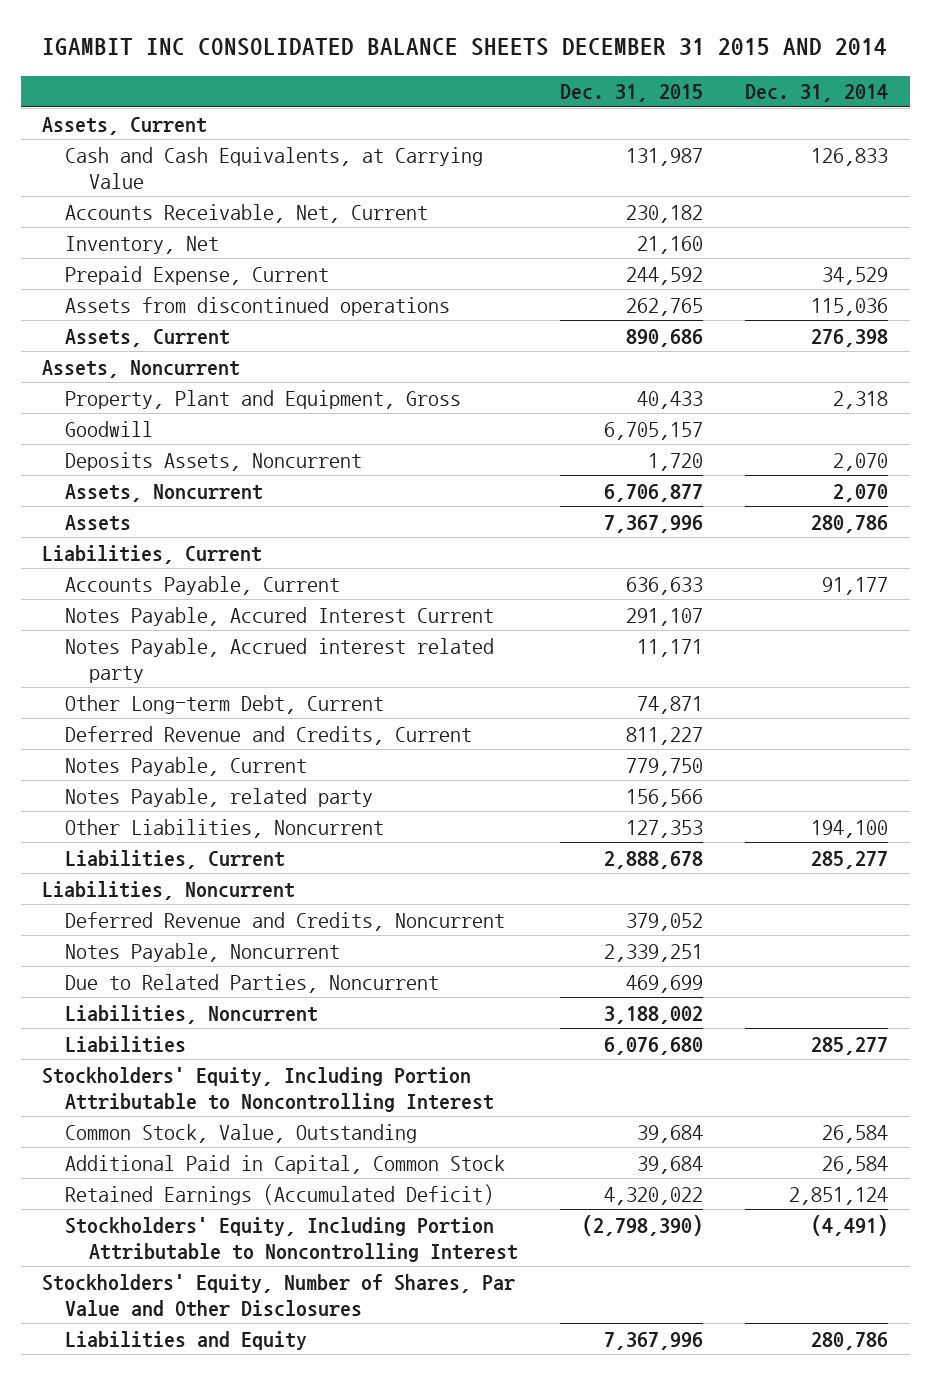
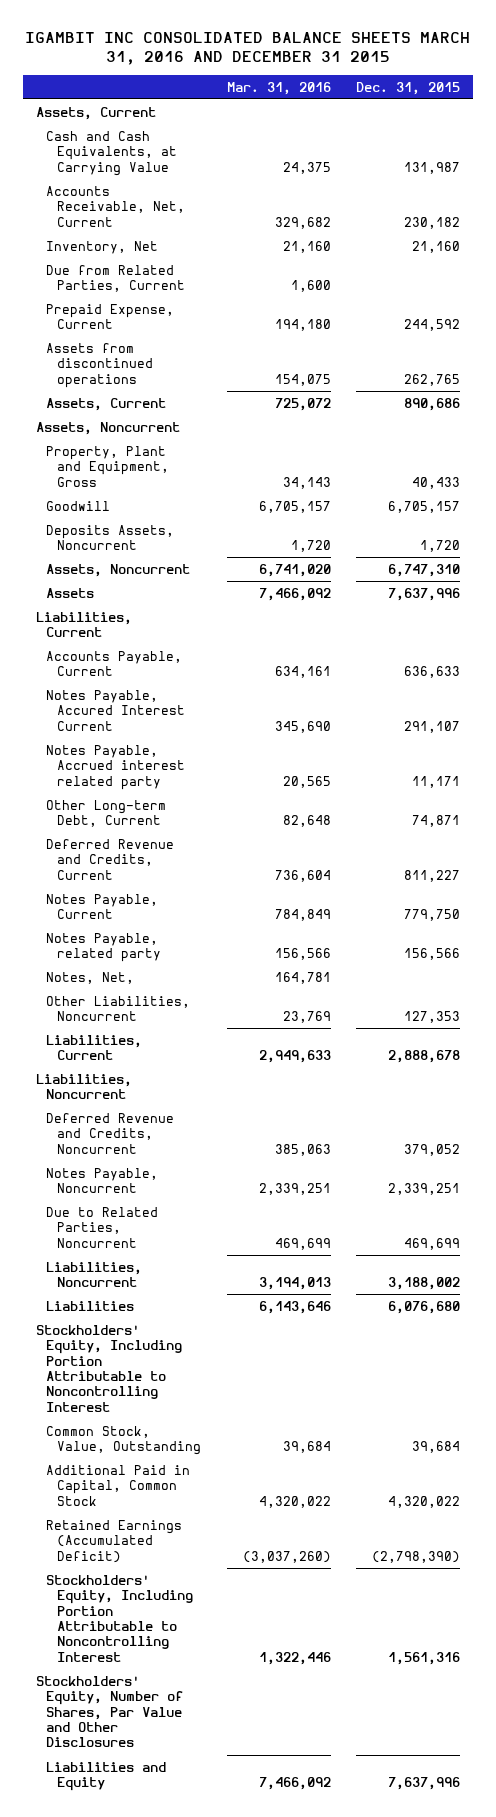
[42,38,888,57] IGAMBIT INC CONSOLIDATED BALANCE SHEETS DECEMBER 31 2015 AND 2014 -> [24,31,470,66] IGAMBIT INC CONSOLIDATED BALANCE SHEETS MARCH 31, 2016 AND DECEMBER 31 2015
[745,84,889,103] Dec. 31, 2014 -> none
none -> [226,81,331,95] Mar. 31, 2016
none -> [46,264,186,293] Due from Related Parties, Current
[604,483,704,502] 6,706,877 -> [387,563,460,577] 6,747,310
[604,514,704,533] 7,367,996 -> [387,587,460,601] 7,637,996
none -> [46,971,135,984] Notes, Net,
[637,1155,704,1174] 39,684 -> [387,1495,460,1508] 4,320,022
[604,1186,704,1205] 4,320,022 -> [371,1550,460,1563] (2,798,390)
[582,1214,704,1236] (2,798,390) -> [387,1651,460,1665] 1,561,316
[604,1331,704,1350] 7,367,996 -> [387,1777,460,1791] 7,637,996

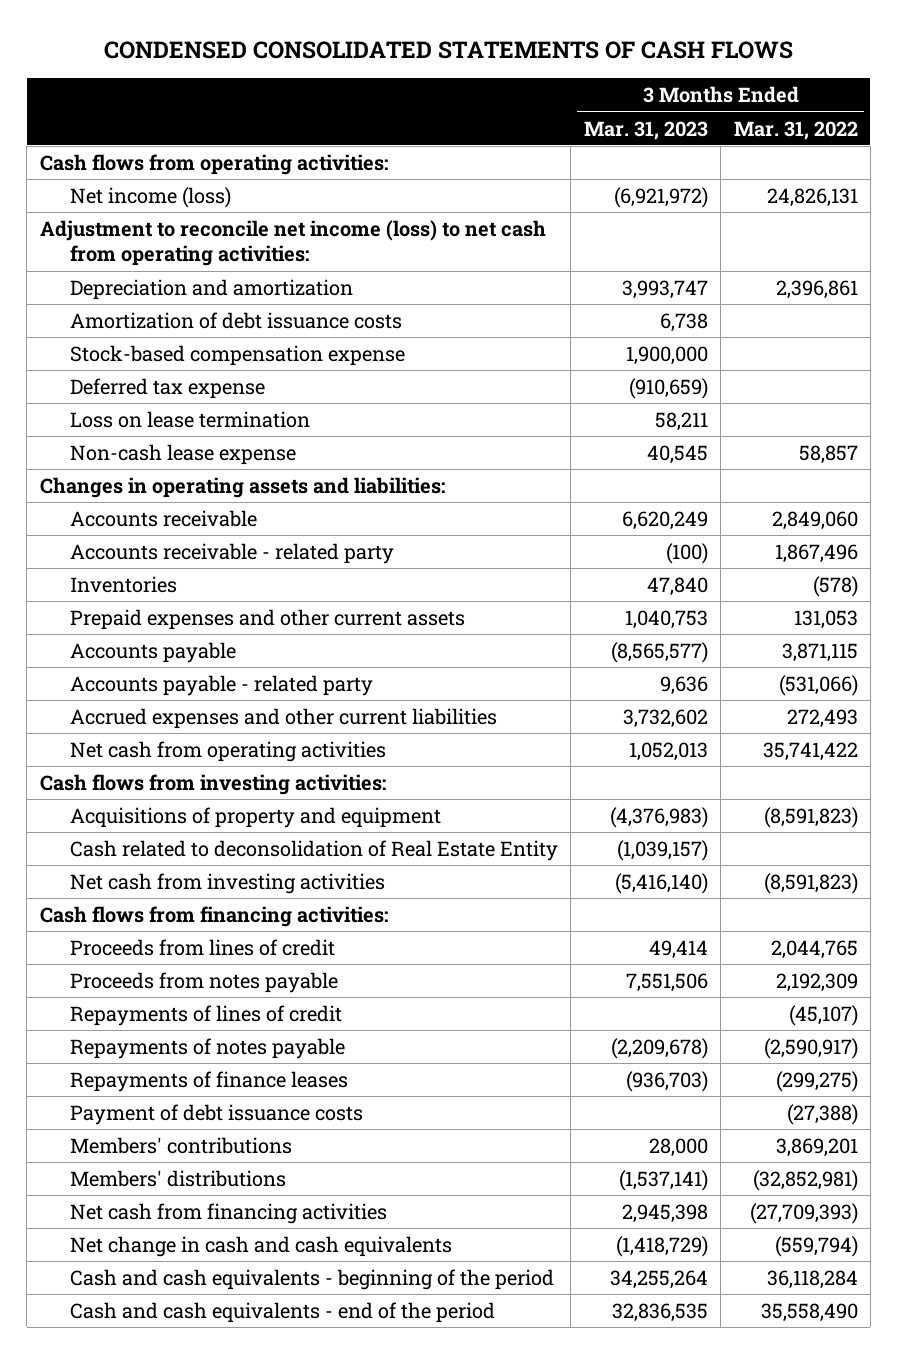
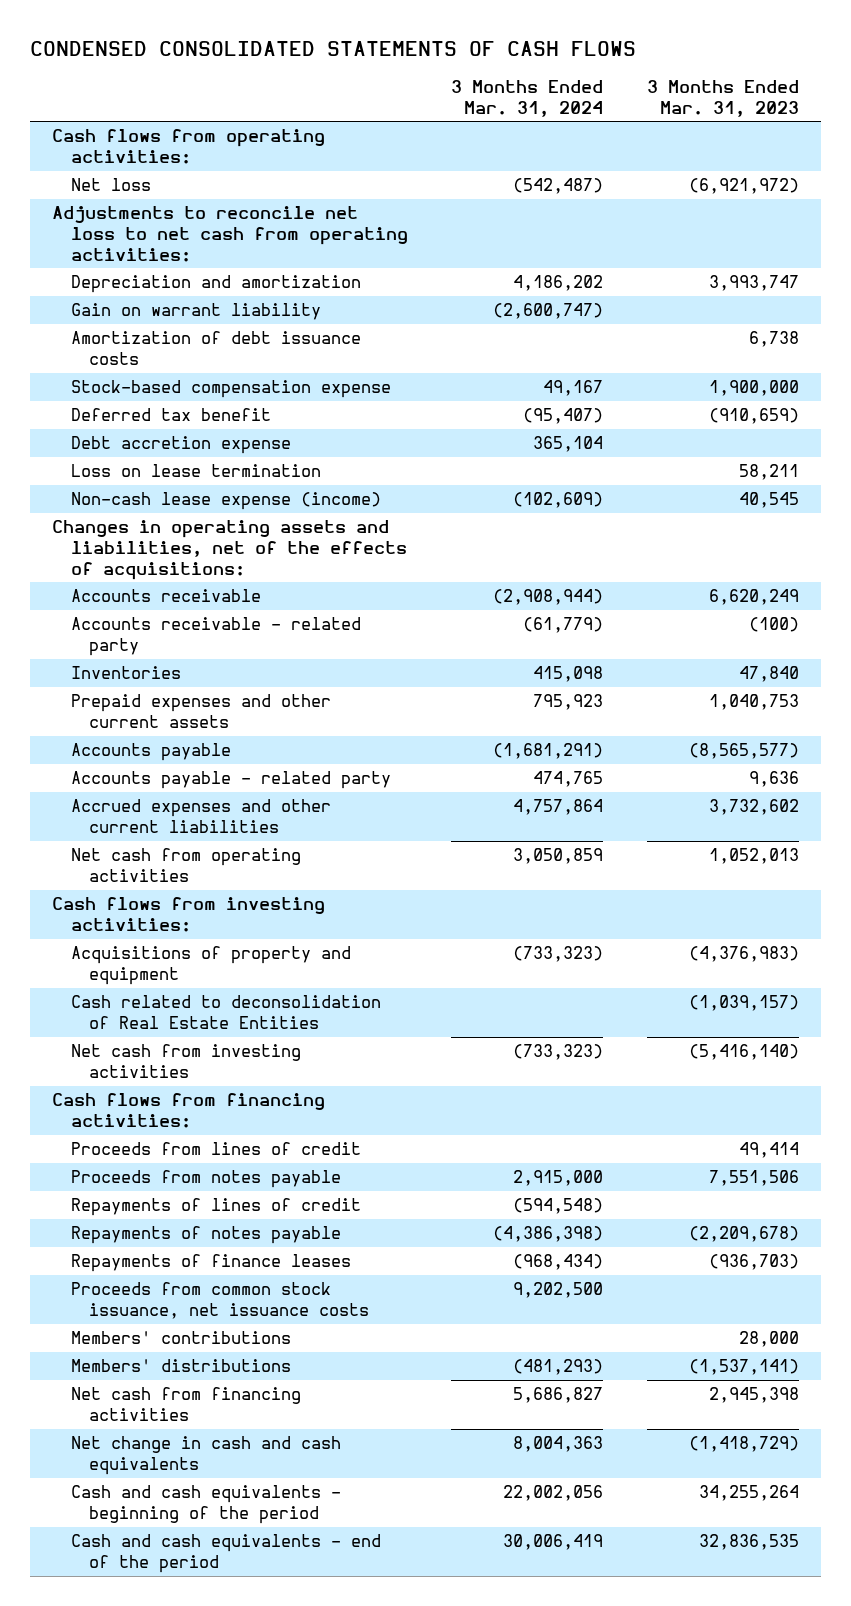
[733,120,858,140] Mar. 31, 2022 -> none
none -> [451,79,604,117] 3 Months Ended Mar. 31, 2024
[70,186,232,208] Net income (loss) -> [70,178,151,192] Net loss
[39,219,546,267] Adjustment to reconcile net income (loss) to net cash from operating activities: -> [52,206,408,262] Adjustments to reconcile net loss to net cash from operating activities:
none -> [70,303,321,321] Gain on warrant liability
[70,377,266,399] Deferred tax expense -> [70,408,271,422] Deferred tax benefit
none -> [70,436,291,455] Debt accretion expense
[70,443,297,465] Non-cash lease expense -> [70,492,381,511] Non-cash lease expense (income)
[39,476,445,498] Changes in operating assets and liabilities: -> [52,520,407,580] Changes in operating assets and liabilities, net of the effects of acquisitions:
[70,839,559,861] Cash related to deconsolidation of Real Estate Entity -> [70,995,381,1029] Cash related to deconsolidation of Real Estate Entities
[70,1103,364,1125] Payment of debt issuance costs -> none
none -> [70,1282,370,1319] Proceeds from common stock issuance, net issuance costs

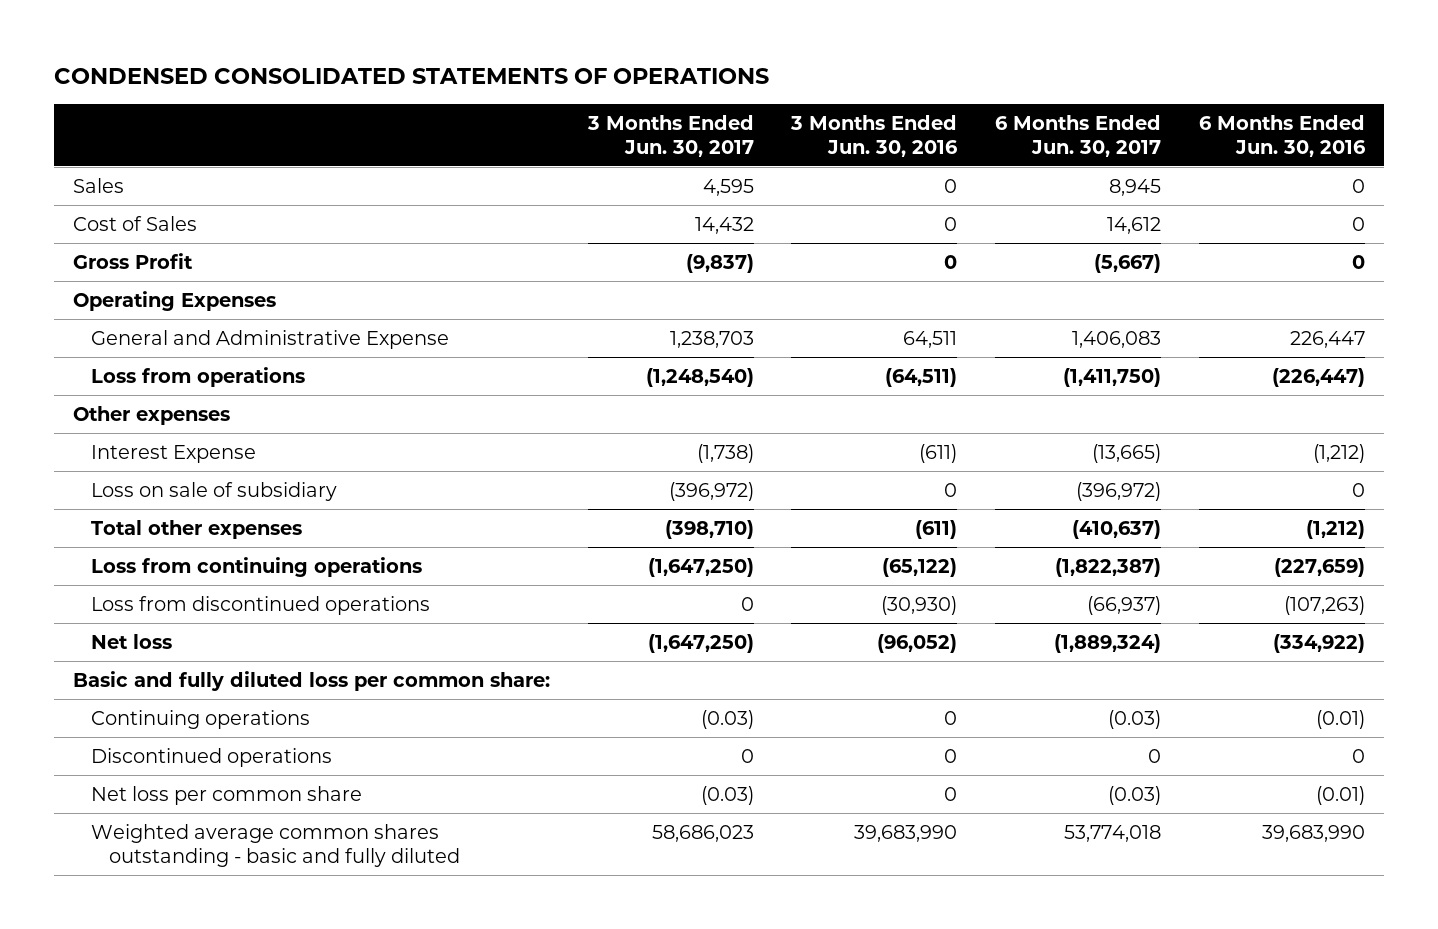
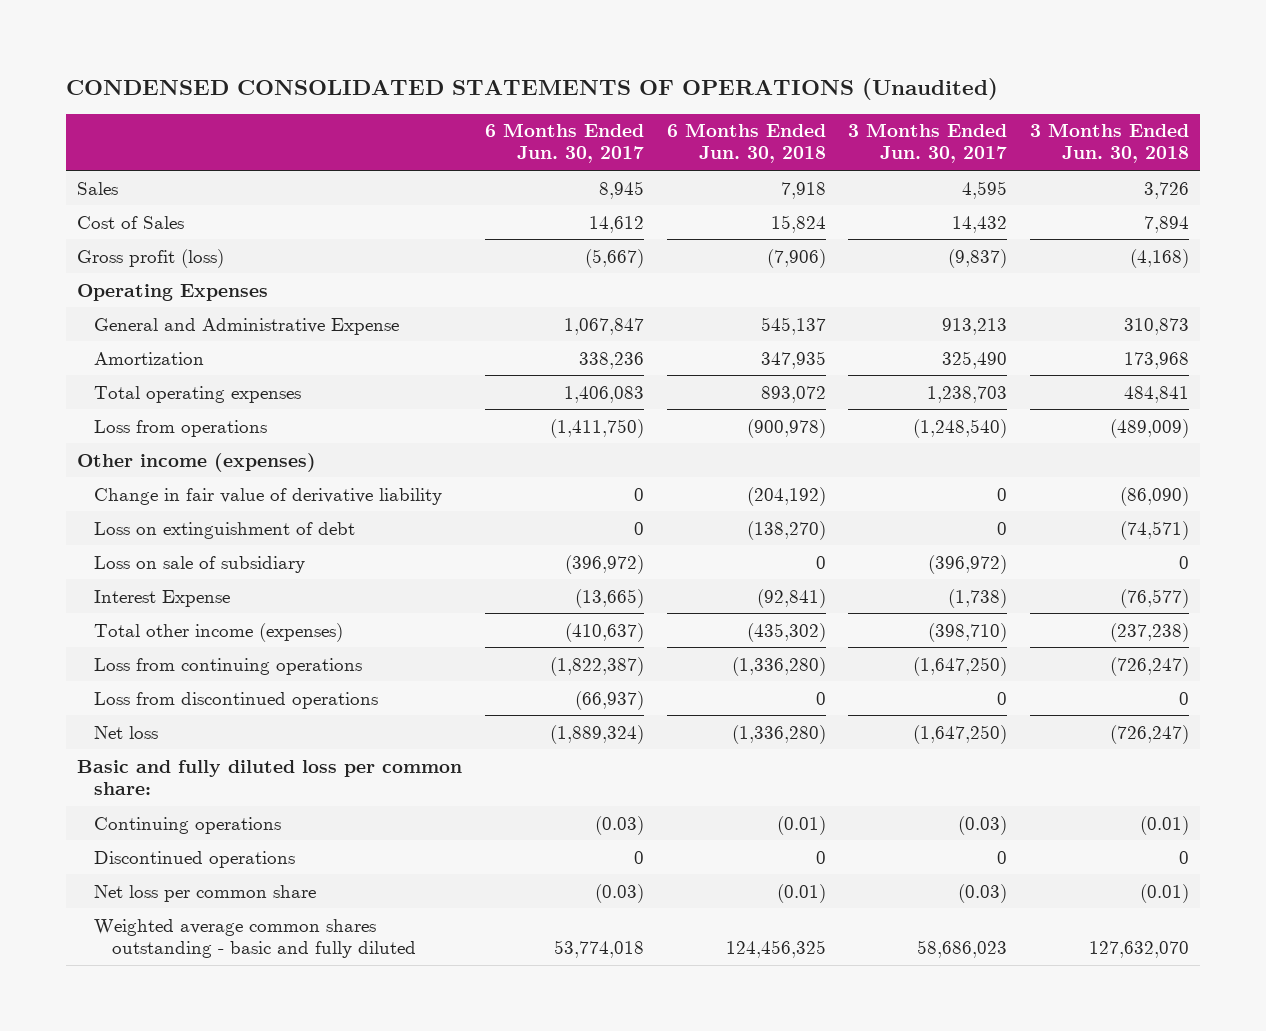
[53,68,769,85] CONDENSED CONSOLIDATED STATEMENTS OF OPERATIONS -> [65,77,998,100] CONDENSED CONSOLIDATED STATEMENTS OF OPERATIONS (Unaudited)
[790,114,959,157] 3 Months Ended Jun. 30, 2016 -> none
[1199,114,1367,157] 6 Months Ended Jun. 30, 2016 -> none
none -> [666,123,826,164] 6 Months Ended Jun. 30, 2018
none -> [1030,123,1190,164] 3 Months Ended Jun. 30, 2018
[72,252,193,269] Gross Profit -> [77,248,225,268] Gross profit (loss)
[669,330,754,348] 1,238,703 -> [942,317,1008,335] 913,213
[1072,330,1162,348] 1,406,083 -> [563,317,644,335] 1,067,847
none -> [94,351,205,365] Amortization
none -> [94,385,302,403] Total operating expenses
[72,405,230,425] Other expenses -> [77,452,317,472] Other income (expenses)
none -> [94,487,443,505] Change in fair value of derivative liability
none -> [94,521,356,539] Loss on extinguishment of debt
[91,444,257,463] Interest Expense -> [94,589,231,607] Interest Expense
[91,519,303,539] Total other expenses -> [94,622,344,642] Total other income (expenses)

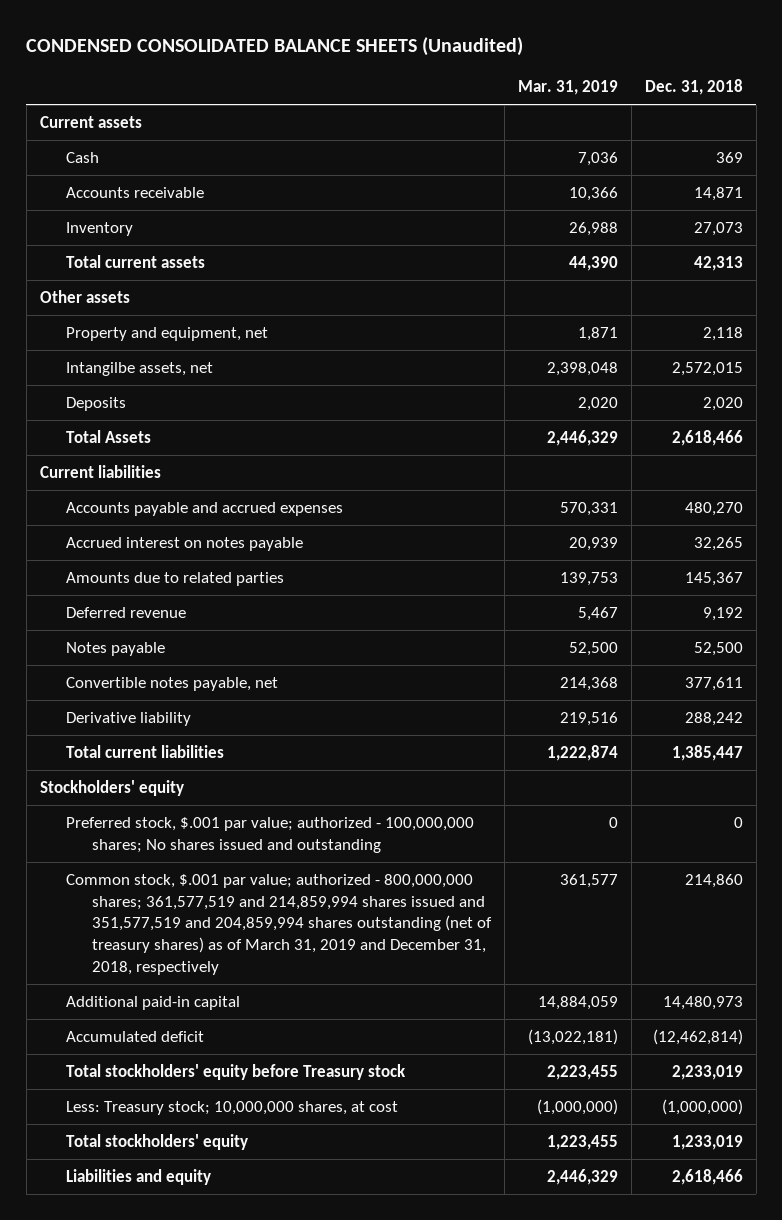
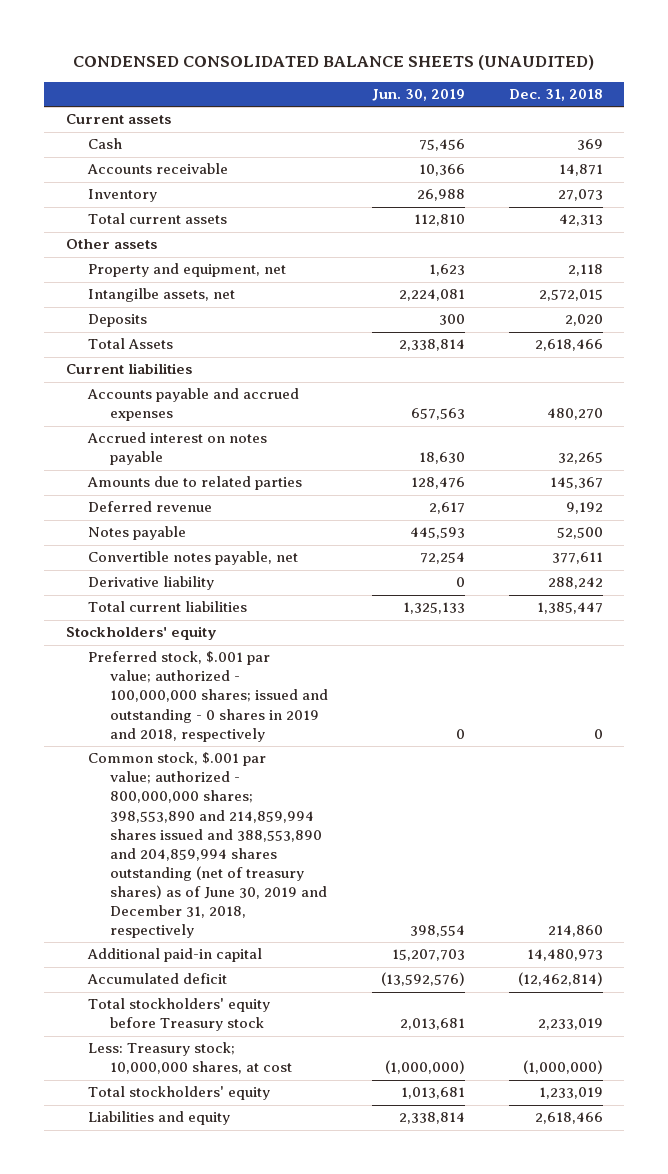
[26,37,524,57] CONDENSED CONSOLIDATED BALANCE SHEETS (Unaudited) -> [73,54,595,70] CONDENSED CONSOLIDATED BALANCE SHEETS (UNAUDITED)
[517,80,618,96] Mar. 31, 2019 -> none
none -> [371,88,465,101] Jun. 30, 2019
[65,816,474,853] Preferred stock, $.001 par value; authorized - 100,000,000 shares; No shares issued and outstanding -> [88,651,329,742] Preferred stock, $.001 par value; authorized - 100,000,000 shares; issued and outstanding - 0 shares in 2019 and 2018, respectively
[65,873,492,975] Common stock, $.001 par value; authorized - 800,000,000 shares; 361,577,519 and 214,859,994 shares issued and 351,577,519 and 204,859,994 shares outstanding (net of treasury shares) as of March 31, 2019 and December 31, 2018, respectively -> [88,752,328,938] Common stock, $.001 par value; authorized - 800,000,000 shares; 398,553,890 and 214,859,994 shares issued and 388,553,890 and 204,859,994 shares outstanding (net of treasury shares) as of June 30, 2019 and December 31, 2018, respectively

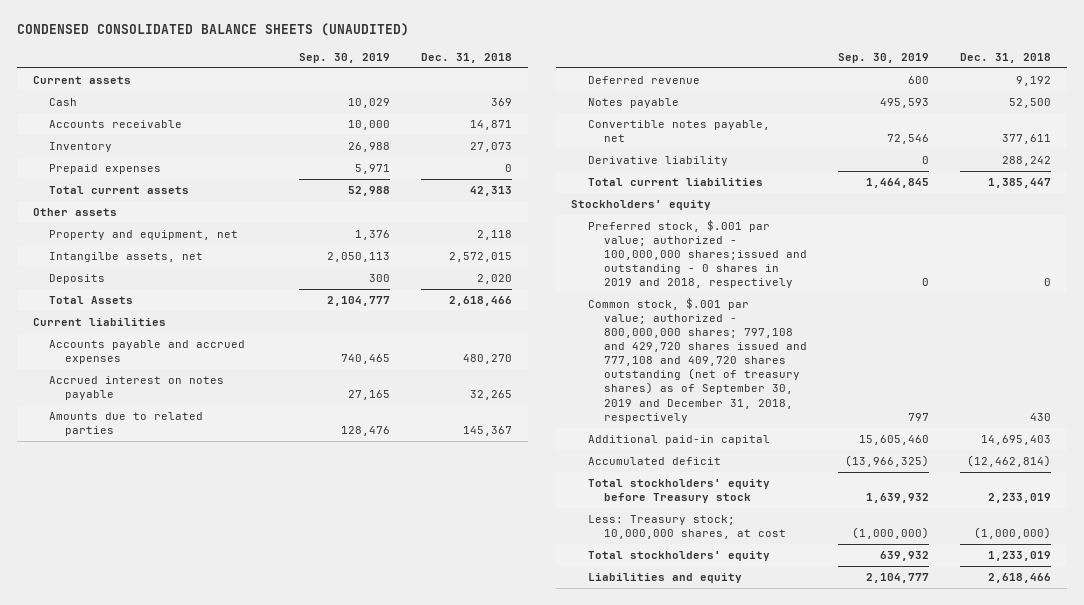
[371,88,465,101] Jun. 30, 2019 -> none
none -> [299,52,391,63] Sep. 30, 2019
none -> [48,164,161,175] Prepaid expenses
[88,651,329,742] Preferred stock, $.001 par value; authorized - 100,000,000 shares; issued and outstanding - 0 shares in 2019 and 2018, respectively -> [587,220,807,289] Preferred stock, $.001 par value; authorized - 100,000,000 shares;issued and outstanding - 0 shares in 2019 and 2018, respectively
[88,752,328,938] Common stock, $.001 par value; authorized - 800,000,000 shares; 398,553,890 and 214,859,994 shares issued and 388,553,890 and 204,859,994 shares outstanding (net of treasury shares) as of June 30, 2019 and December 31, 2018, respectively -> [587,298,807,423] Common stock, $.001 par value; authorized - 800,000,000 shares; 797,108 and 429,720 shares issued and 777,108 and 409,720 shares outstanding (net of treasury shares) as of September 30, 2019 and December 31, 2018, respectively
[547,924,603,937] 214,860 -> [1030,412,1052,421] 430
[526,949,603,962] 14,480,973 -> [981,435,1052,446] 14,695,403

